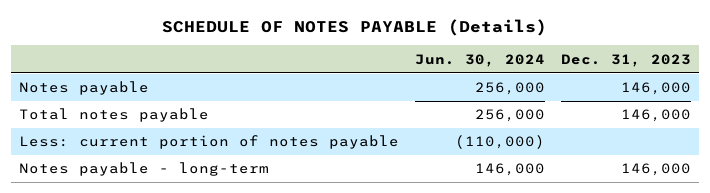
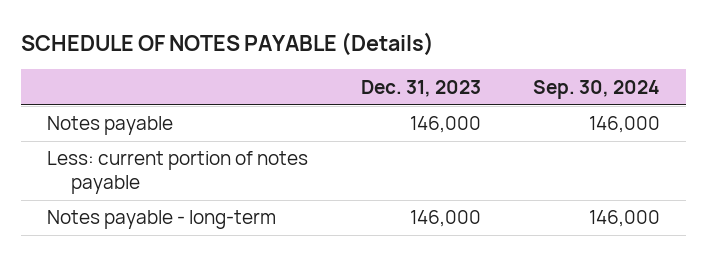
[415,53,546,67] Jun. 30, 2024 -> none
none -> [533,79,661,99] Sep. 30, 2024
[18,108,209,123] Total notes payable -> none

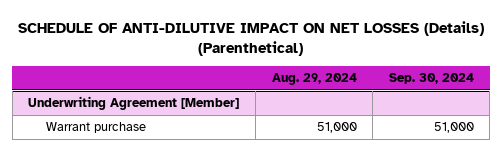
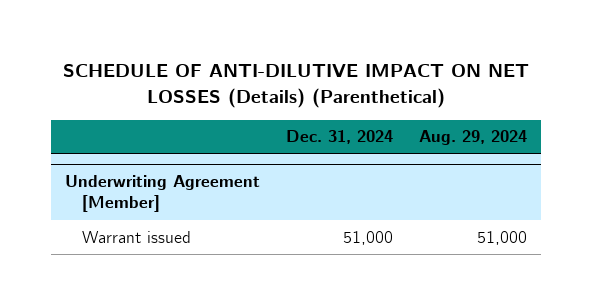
[388,73,474,85] Sep. 30, 2024 -> none
none -> [285,130,393,145] Dec. 31, 2024
[45,122,146,134] Warrant purchase -> [82,230,192,243] Warrant issued

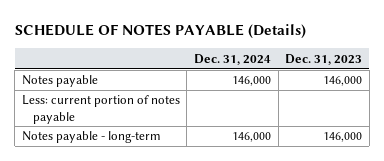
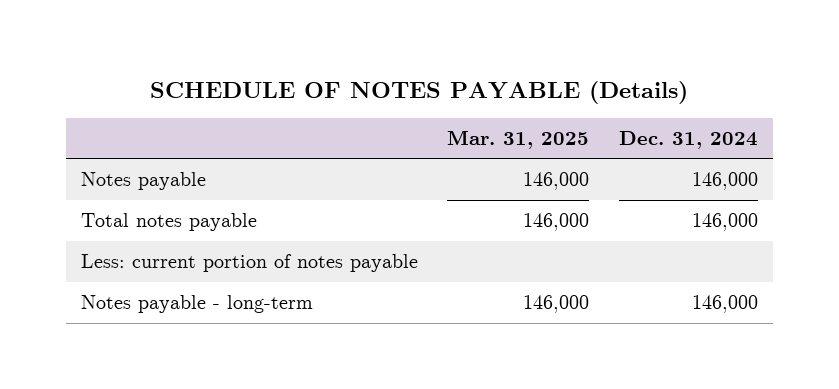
[285,53,363,65] Dec. 31, 2023 -> none
none -> [447,130,590,150] Mar. 31, 2025
none -> [80,213,257,232] Total notes payable

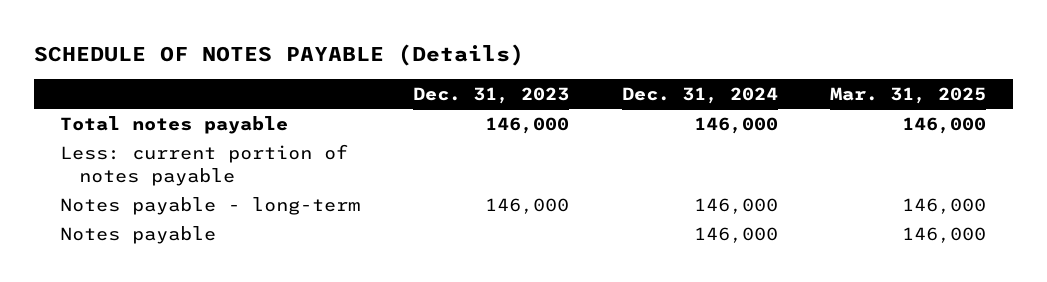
none -> [413,86,570,104] Dec. 31, 2023
[80,172,206,191] Notes payable -> [60,225,217,244] Notes payable

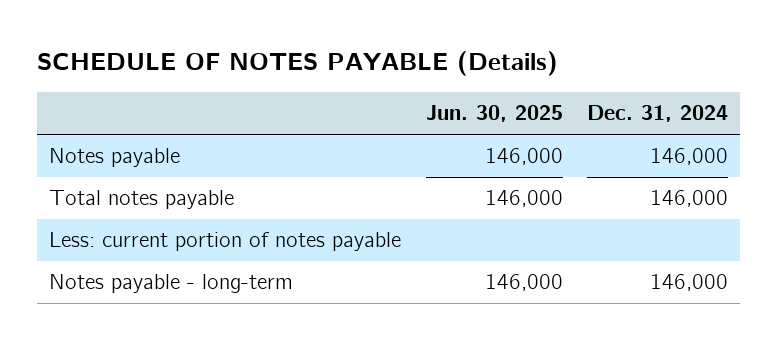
[413,86,570,104] Dec. 31, 2023 -> none
[830,86,987,104] Mar. 31, 2025 -> none
none -> [425,105,563,123] Jun. 30, 2025
[60,225,217,244] Notes payable -> [49,148,181,168] Notes payable

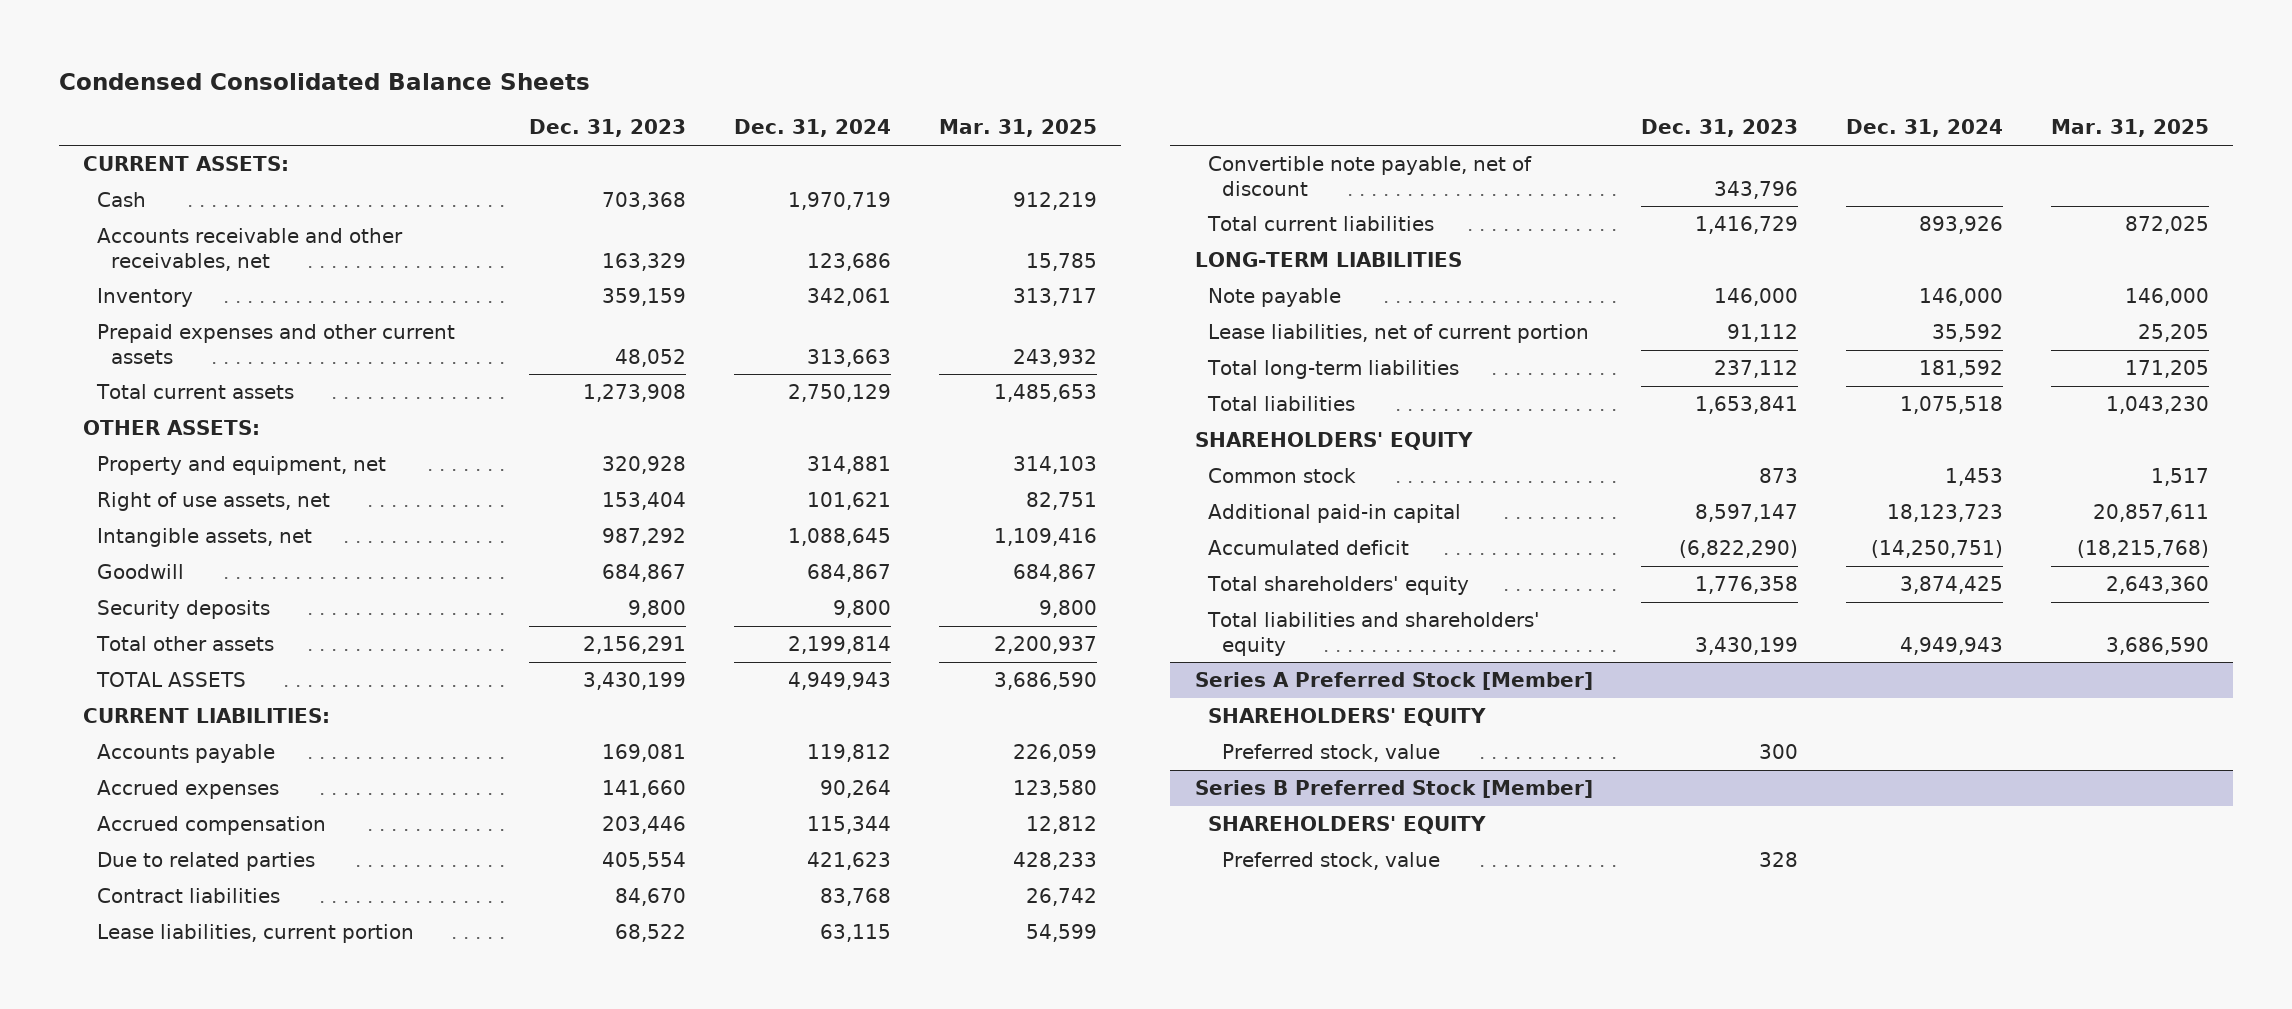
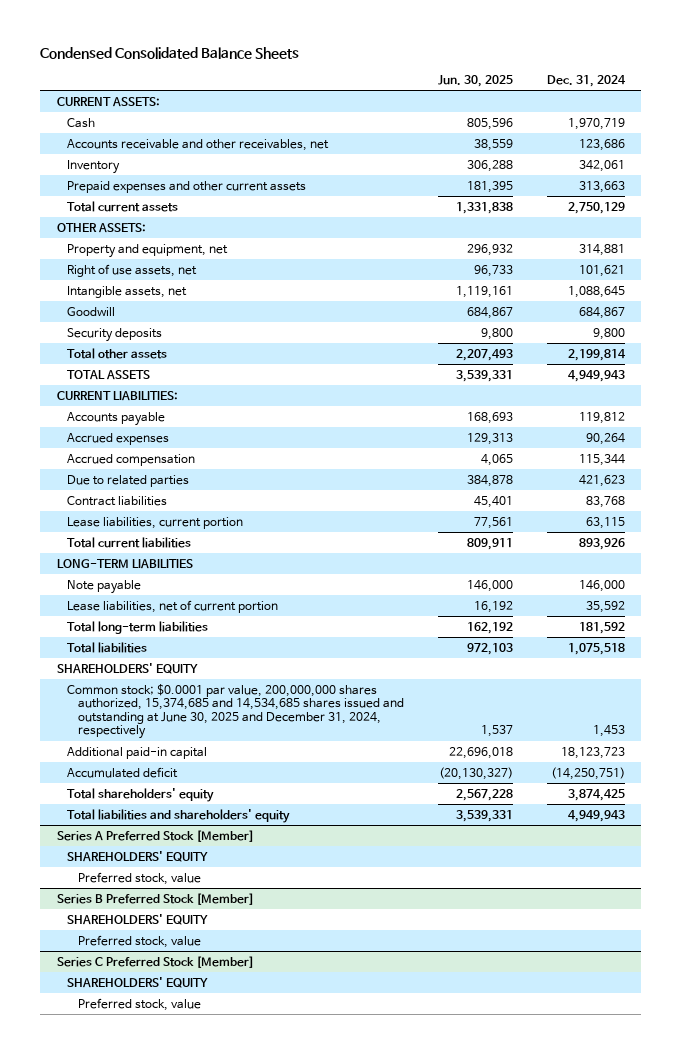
[529,119,687,138] Dec. 31, 2023 -> none
[939,119,1098,138] Mar. 31, 2025 -> none
none -> [437,74,513,87] Jun. 30, 2025
[1208,156,1533,196] Convertible note payable, net of discount -> none
[1208,468,1357,484] Common stock -> [67,683,405,740] Common stock; $0.0001 par value, 200,000,000 shares authorized, 15,374,685 and 14,534,685 shares issued and outstanding at June 30, 2025 and December 31, 2024, respectively
none -> [56,955,254,968] Series C Preferred Stock [Member]
none -> [67,976,209,988] SHAREHOLDERS' EQUITY
none -> [78,997,202,1011] Preferred stock, value

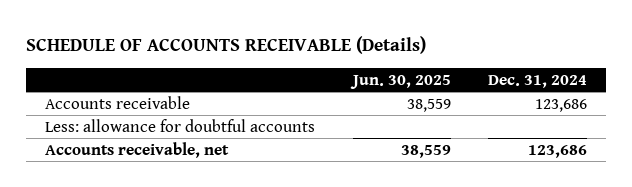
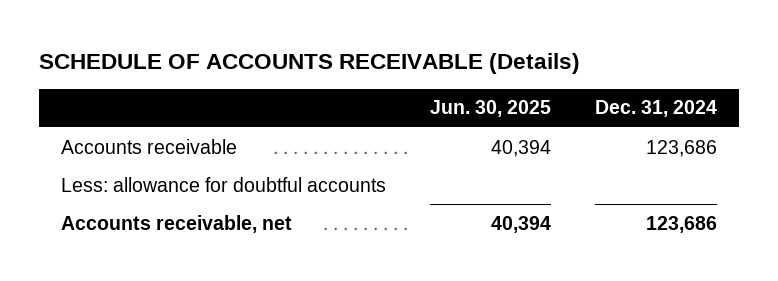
[406,98,451,112] 38,559 -> [491,139,552,157] 40,394
[400,144,451,158] 38,559 -> [491,215,552,233] 40,394

